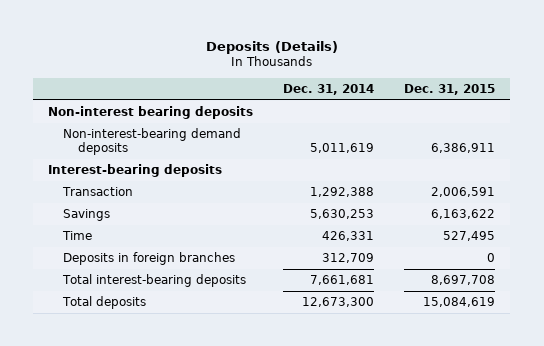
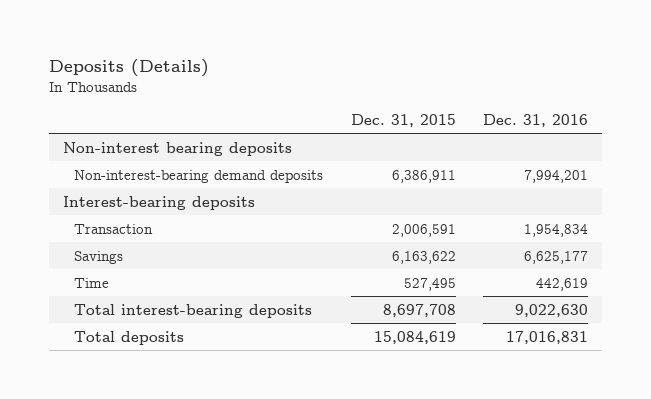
[283,83,375,95] Dec. 31, 2014 -> none
none -> [483,113,589,127] Dec. 31, 2016
[63,252,236,266] Deposits in foreign branches -> none

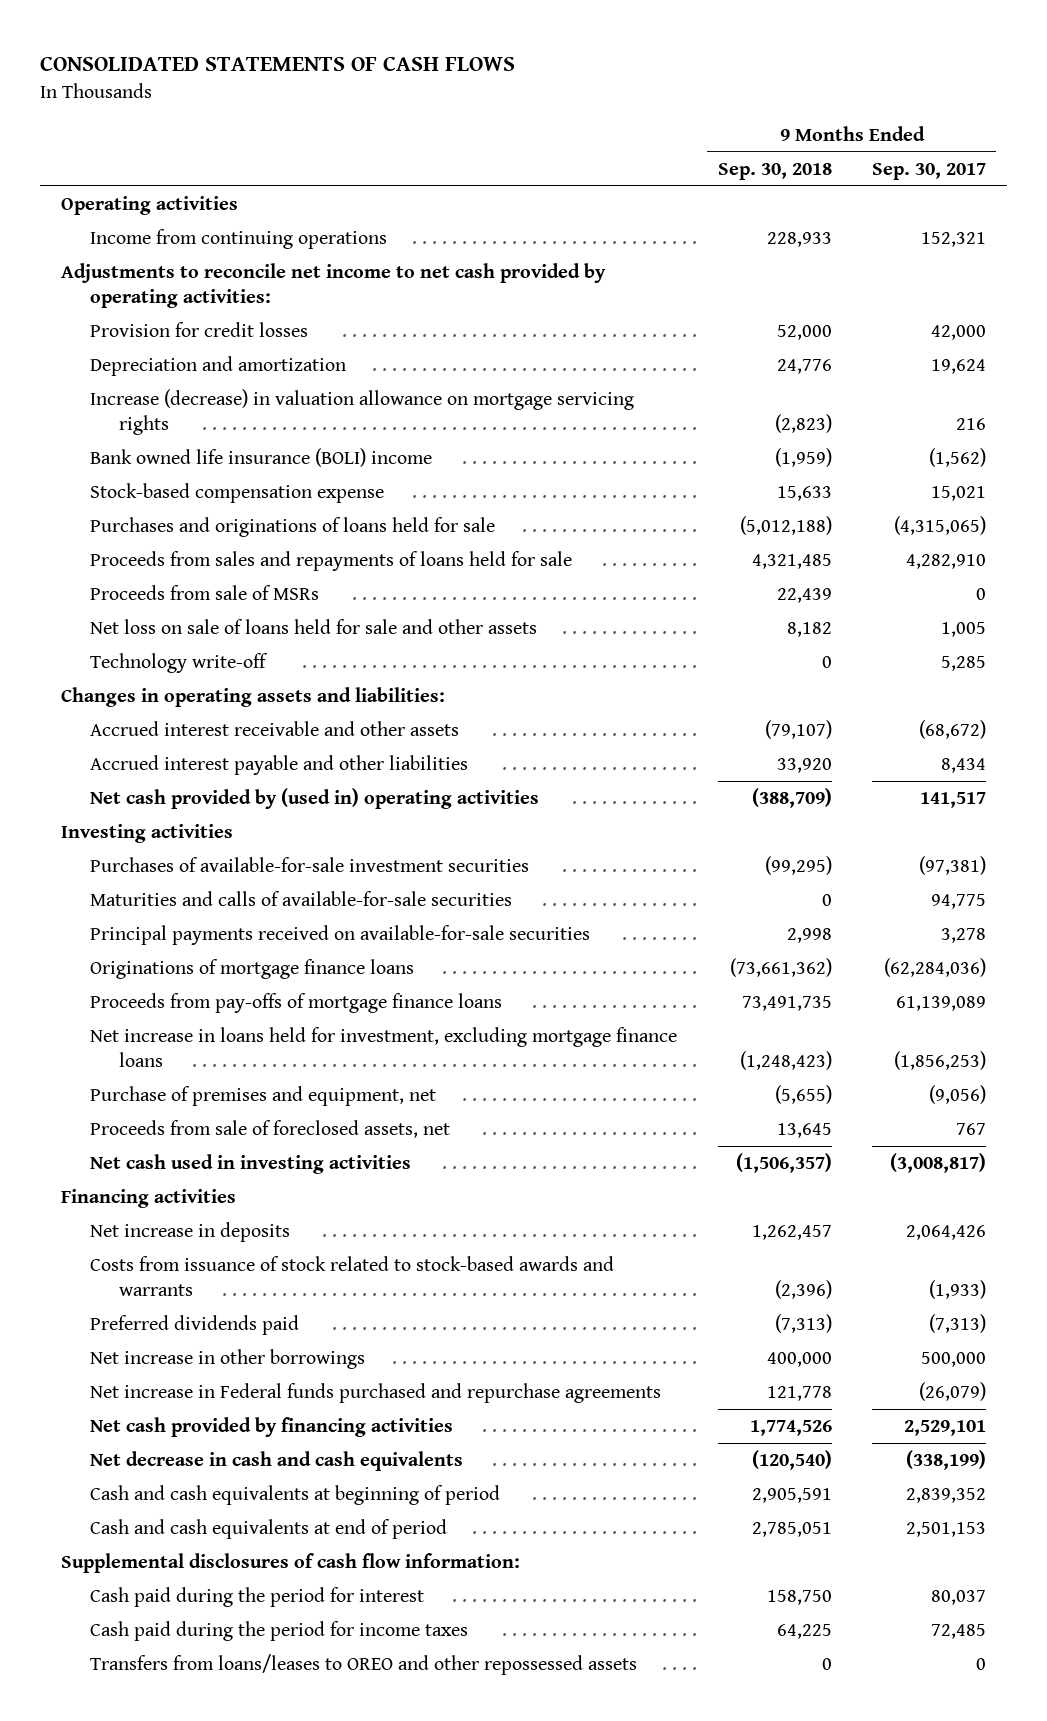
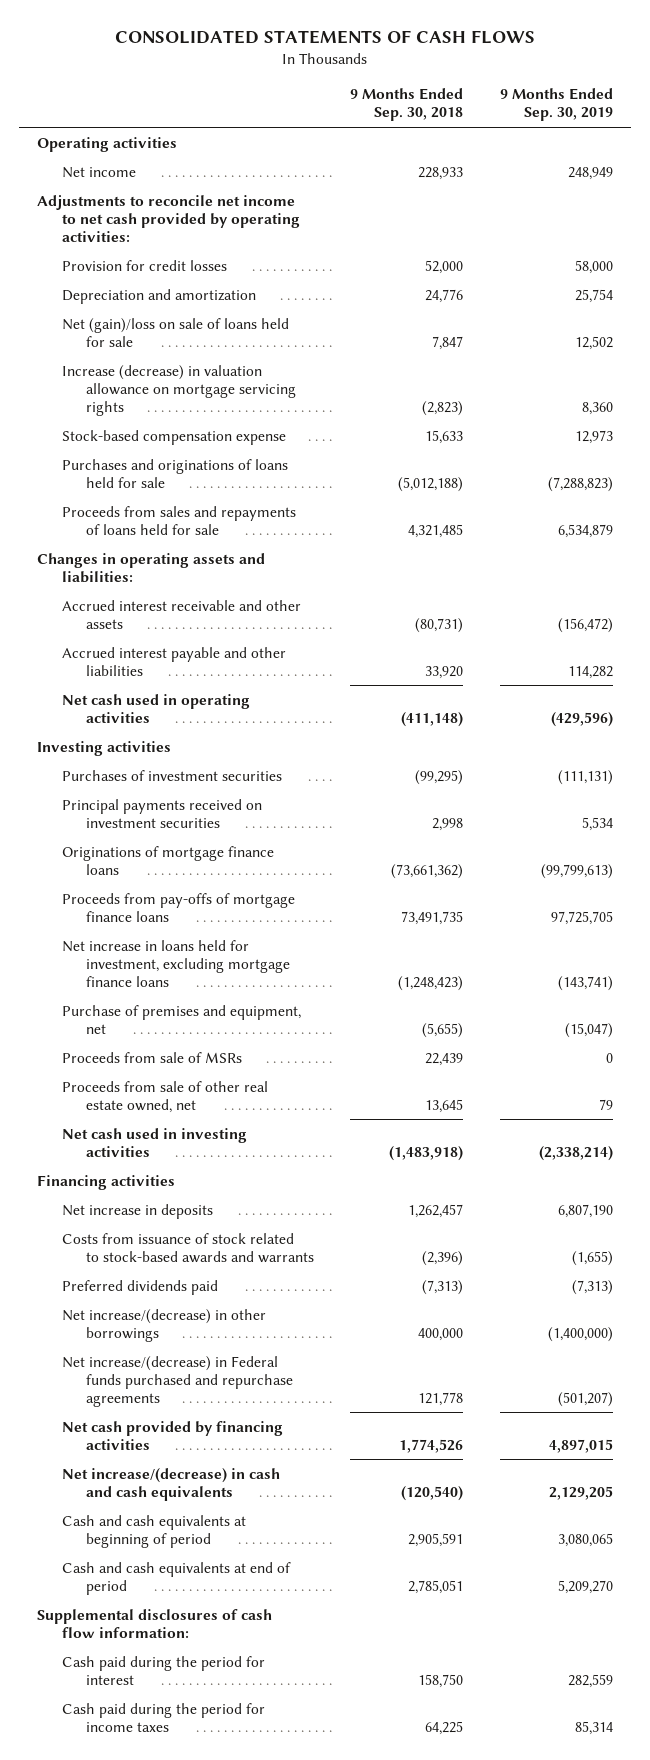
[872,162,987,180] Sep. 30, 2017 -> none
none -> [499,88,613,122] 9 Months Ended Sep. 30, 2019
[89,229,387,250] Income from continuing operations -> [61,166,136,178] Net income
none -> [61,317,289,347] Net (gain)/loss on sale of loans held for sale
[89,448,432,468] Bank owned life insurance (BOLI) income -> none
[89,619,537,635] Net loss on sale of loans held for sale and other assets -> none
[89,653,268,674] Technology write-off -> none
[764,720,832,740] (79,107) -> [415,617,464,633] (80,731)
[89,788,539,810] Net cash provided by (used in) operating activities -> [61,693,250,723] Net cash used in operating activities
[751,788,832,809] (388,709) -> [401,711,464,727] (411,148)
[89,891,512,907] Maturities and calls of available-for-sale securities -> none
[89,857,529,873] Purchases of available-for-sale investment securities -> [61,769,282,781] Purchases of investment securities
[89,925,590,946] Principal payments received on available-for-sale securities -> [61,798,262,828] Principal payments received on investment securities
[89,585,319,601] Proceeds from sale of MSRs -> [61,1051,242,1063] Proceeds from sale of MSRs
[89,1120,450,1139] Proceeds from sale of foreclosed assets, net -> [61,1080,268,1113] Proceeds from sale of other real estate owned, net
[735,1153,832,1174] (1,506,357) -> [389,1145,464,1161] (1,483,918)
[89,1349,365,1370] Net increase in other borrowings -> [61,1308,266,1342] Net increase/(decrease) in other borrowings
[89,1383,661,1404] Net increase in Federal funds purchased and repurchase agreements -> [61,1355,293,1407] Net increase/(decrease) in Federal funds purchased and repurchase agreements
[89,1451,463,1472] Net decrease in cash and cash equivalents -> [61,1467,280,1501] Net increase/(decrease) in cash and cash equivalents
[89,1654,637,1676] Transfers from loans/leases to OREO and other repossessed assets -> none

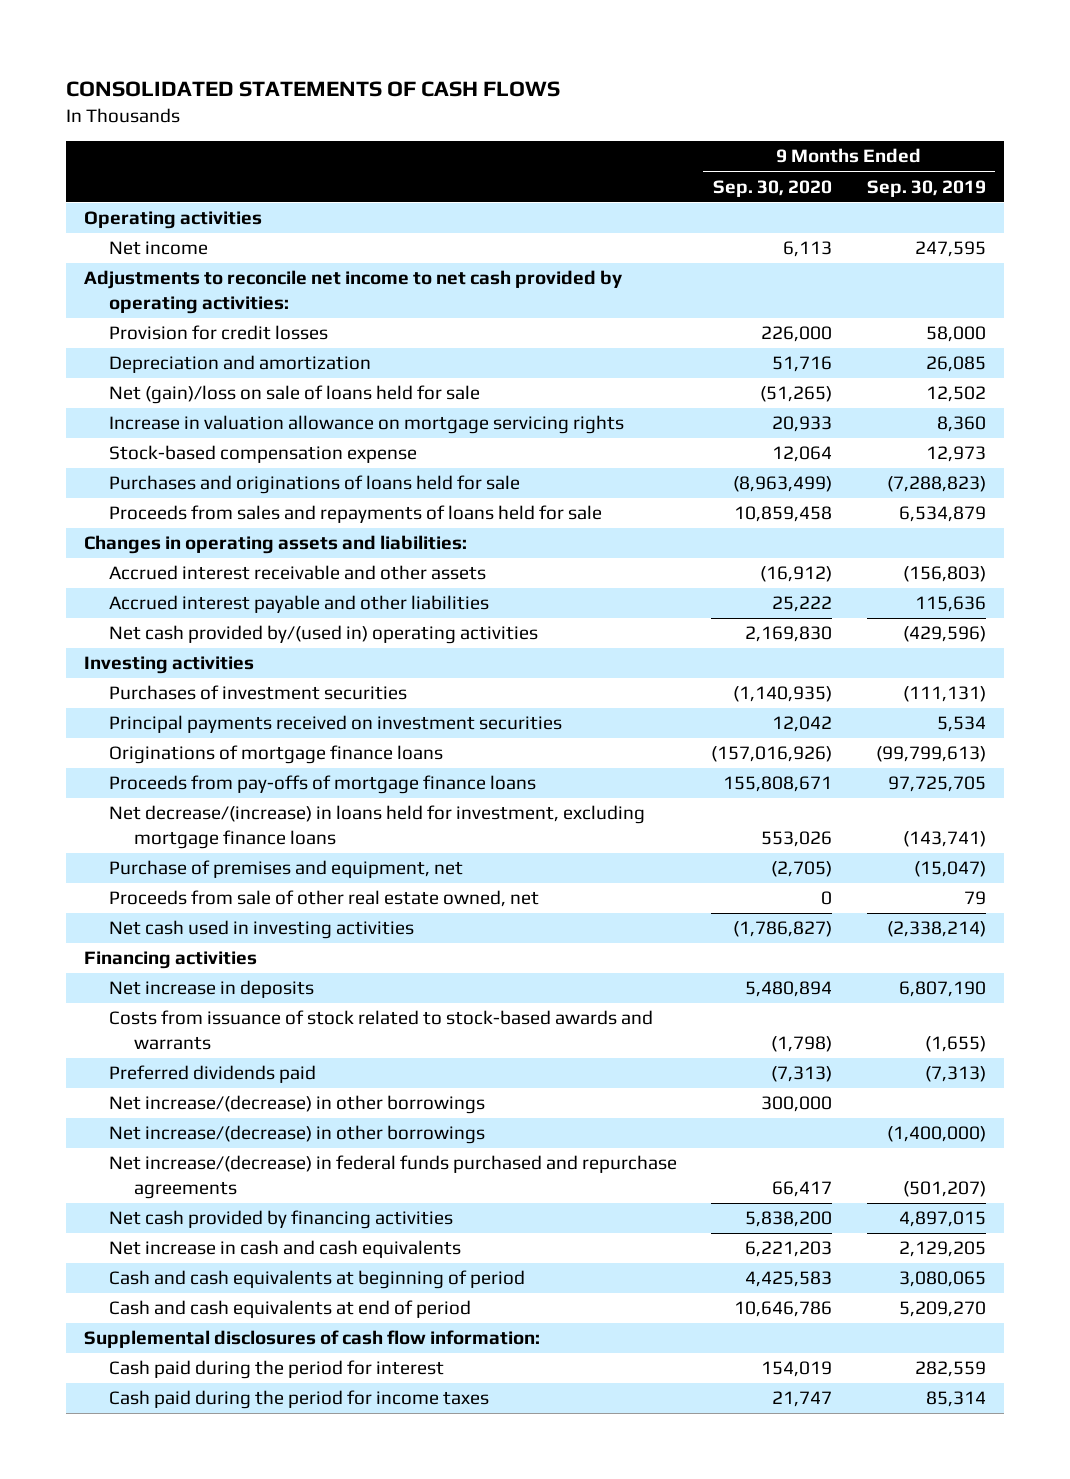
[350,88,464,122] 9 Months Ended Sep. 30, 2018 -> none
none -> [713,179,833,197] Sep. 30, 2020
[567,166,613,180] 248,949 -> [915,241,987,258] 247,595
[574,288,613,303] 25,754 -> [926,356,987,373] 26,085
[61,364,296,416] Increase (decrease) in valuation allowance on mortgage servicing rights -> [108,415,624,435] Increase in valuation allowance on mortgage servicing rights
[557,617,613,633] (156,472) -> [903,566,987,583] (156,803)
[567,665,613,679] 114,282 -> [915,596,987,613] 115,636
[61,693,250,723] Net cash used in operating activities -> [108,625,538,645] Net cash provided by/(used in) operating activities
[61,939,290,987] Net increase in loans held for investment, excluding mortgage finance loans -> [108,805,645,849] Net decrease/(increase) in loans held for investment, excluding mortgage finance loans
[61,1051,242,1063] Proceeds from sale of MSRs -> none
none -> [108,1095,485,1115] Net increase/(decrease) in other borrowings
[61,1355,293,1407] Net increase/(decrease) in Federal funds purchased and repurchase agreements -> [108,1155,677,1199] Net increase/(decrease) in federal funds purchased and repurchase agreements
[61,1467,280,1501] Net increase/(decrease) in cash and cash equivalents -> [108,1240,461,1259] Net increase in cash and cash equivalents

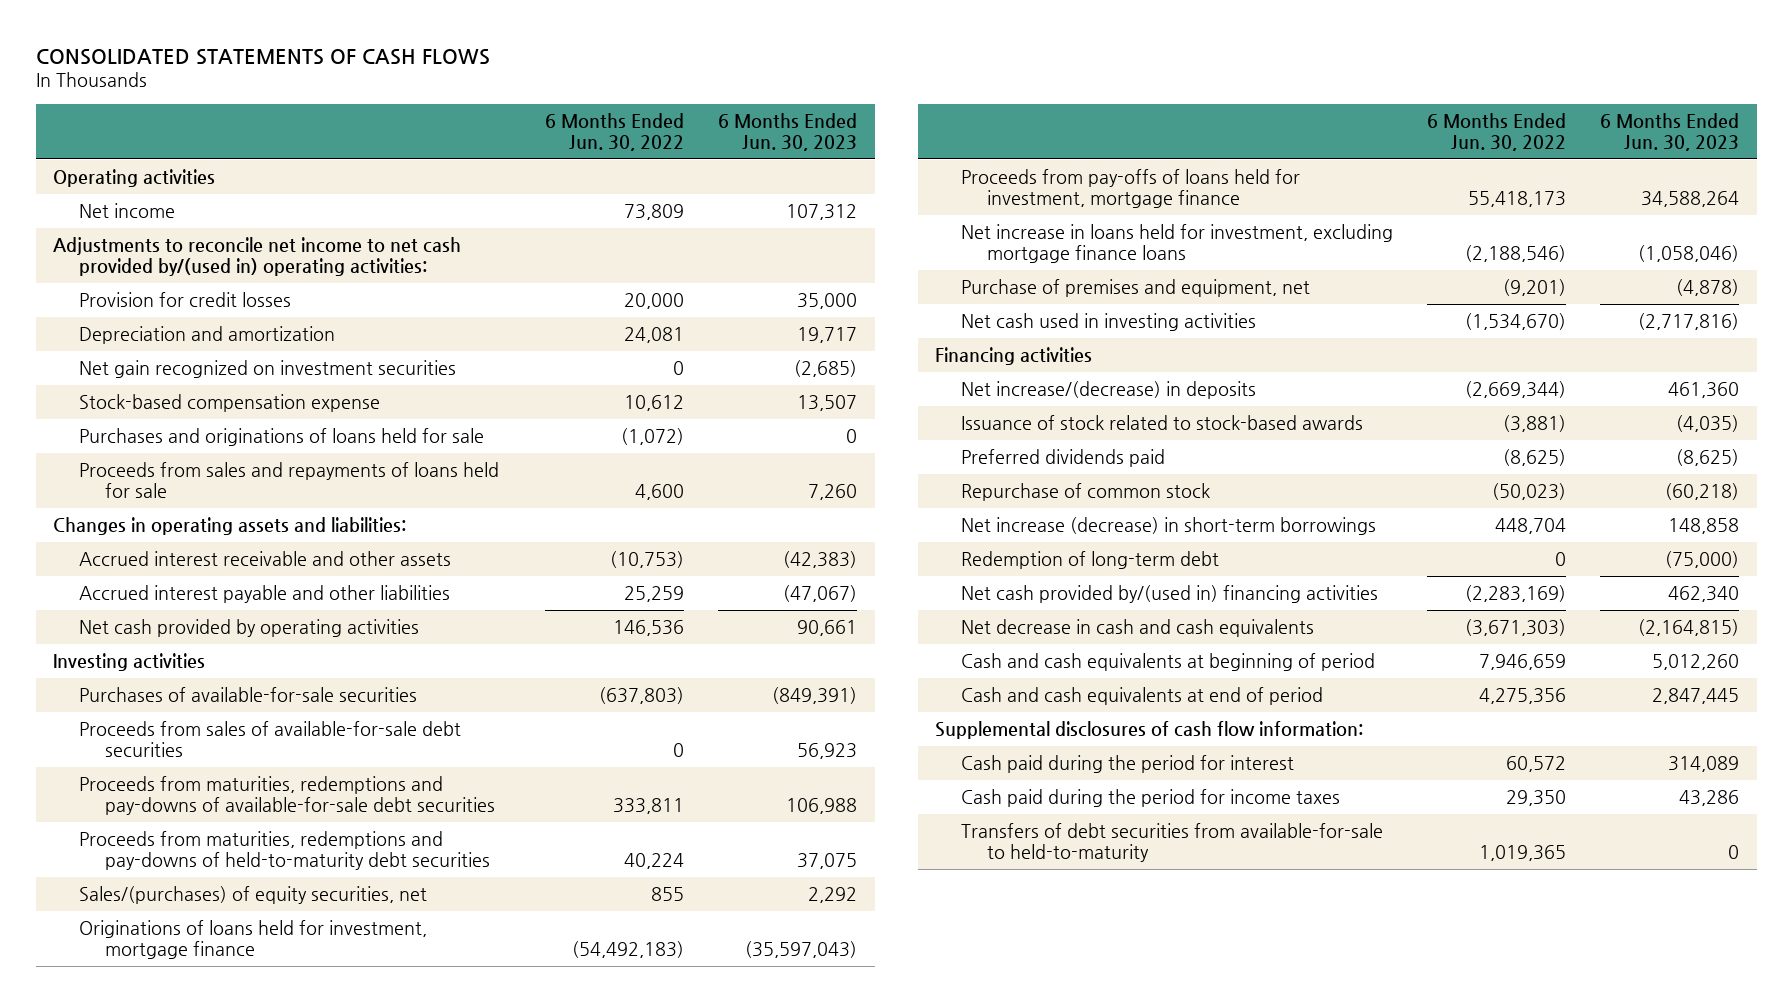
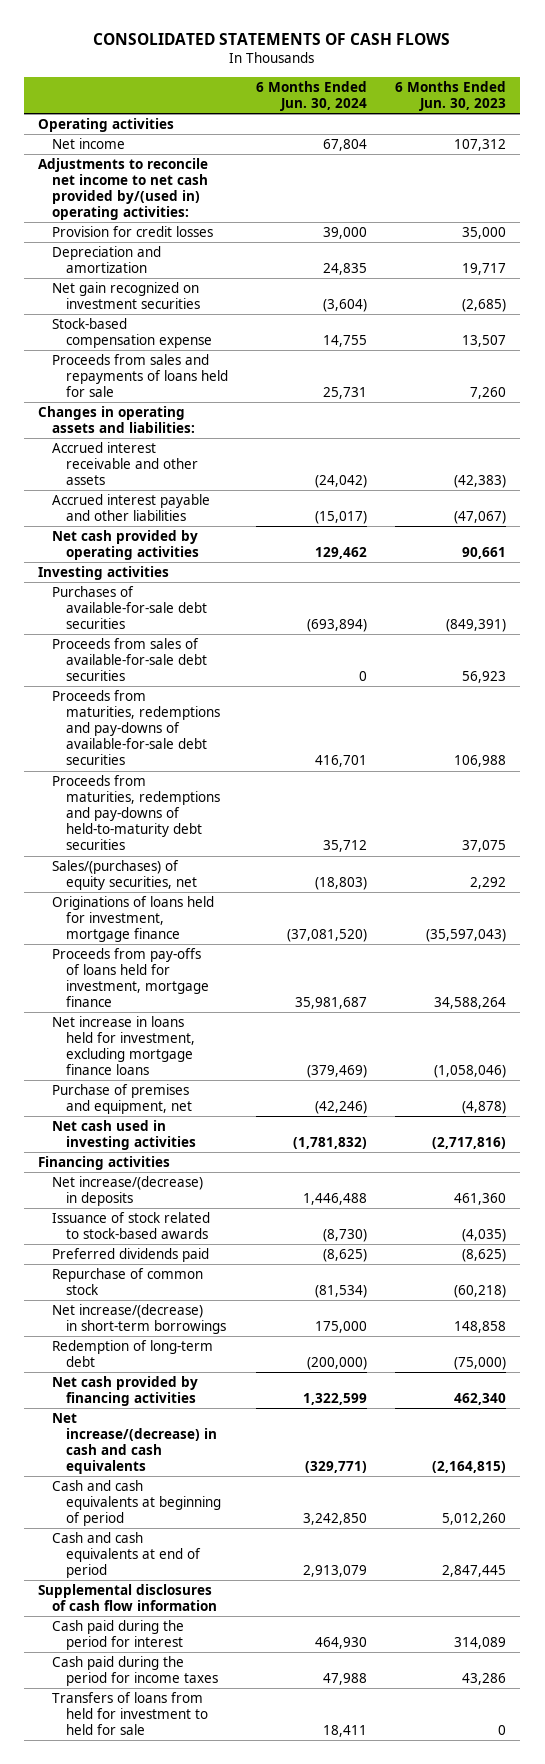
[545,112,685,151] 6 Months Ended Jun. 30, 2022 -> none
none -> [256,80,368,111] 6 Months Ended Jun. 30, 2024
[78,428,484,447] Purchases and originations of loans held for sale -> none
[78,687,417,703] Purchases of available-for-sale securities -> [52,585,208,630] Purchases of available-for-sale debt securities
[960,517,1376,536] Net increase (decrease) in short-term borrowings -> [52,1303,227,1335] Net increase/(decrease) in short-term borrowings
[960,585,1378,604] Net cash provided by/(used in) financing activities -> [52,1375,199,1407] Net cash provided by financing activities
[960,619,1314,638] Net decrease in cash and cash equivalents -> [52,1412,218,1475] Net increase/(decrease) in cash and cash equivalents
[935,721,1364,740] Supplemental disclosures of cash flow information: -> [38,1583,218,1612] Supplemental disclosures of cash flow information
[960,823,1383,863] Transfers of debt securities from available-for-sale to held-to-maturity -> [52,1691,209,1736] Transfers of loans from held for investment to held for sale

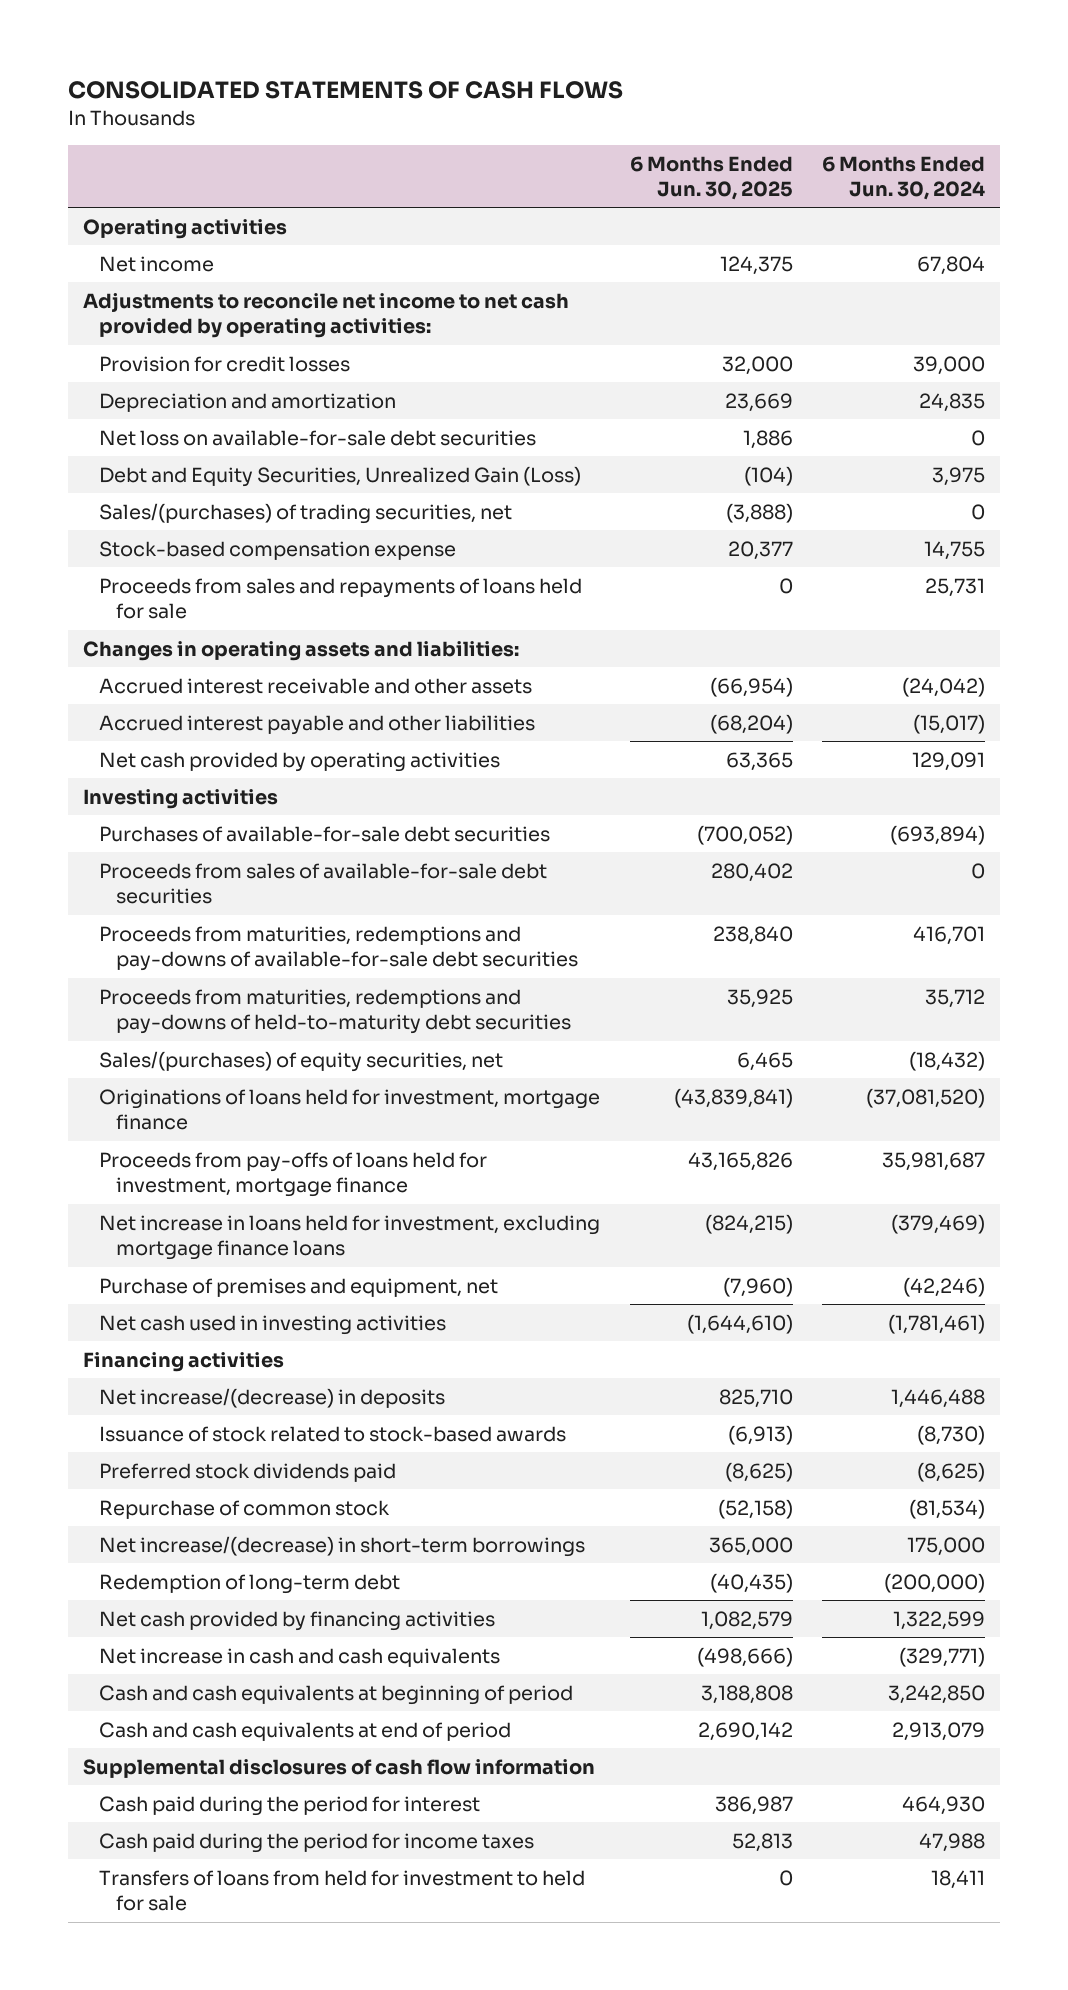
[395,80,507,111] 6 Months Ended Jun. 30, 2023 -> none
none -> [629,155,793,200] 6 Months Ended Jun. 30, 2025
[38,157,209,221] Adjustments to reconcile net income to net cash provided by/(used in) operating activities: -> [82,291,569,339] Adjustments to reconcile net income to net cash provided by operating activities:
[52,281,201,310] Net gain recognized on investment securities -> [99,429,537,446] Net loss on available-for-sale debt securities
[323,299,368,313] (3,604) -> [971,429,986,446] 0
none -> [99,465,582,487] Debt and Equity Securities, Unrealized Gain (Loss)
none -> [99,502,513,524] Sales/(purchases) of trading securities, net
[315,547,368,560] 129,462 -> [912,751,986,771] 129,091
[315,877,368,891] (18,803) -> [909,1050,986,1071] (18,432)
[293,1137,368,1150] (1,781,832) -> [888,1313,986,1334] (1,781,461)
[52,1247,210,1262] Preferred dividends paid -> [99,1462,397,1482] Preferred stock dividends paid
[52,1412,218,1475] Net increase/(decrease) in cash and cash equivalents -> [99,1647,501,1667] Net increase in cash and cash equivalents

